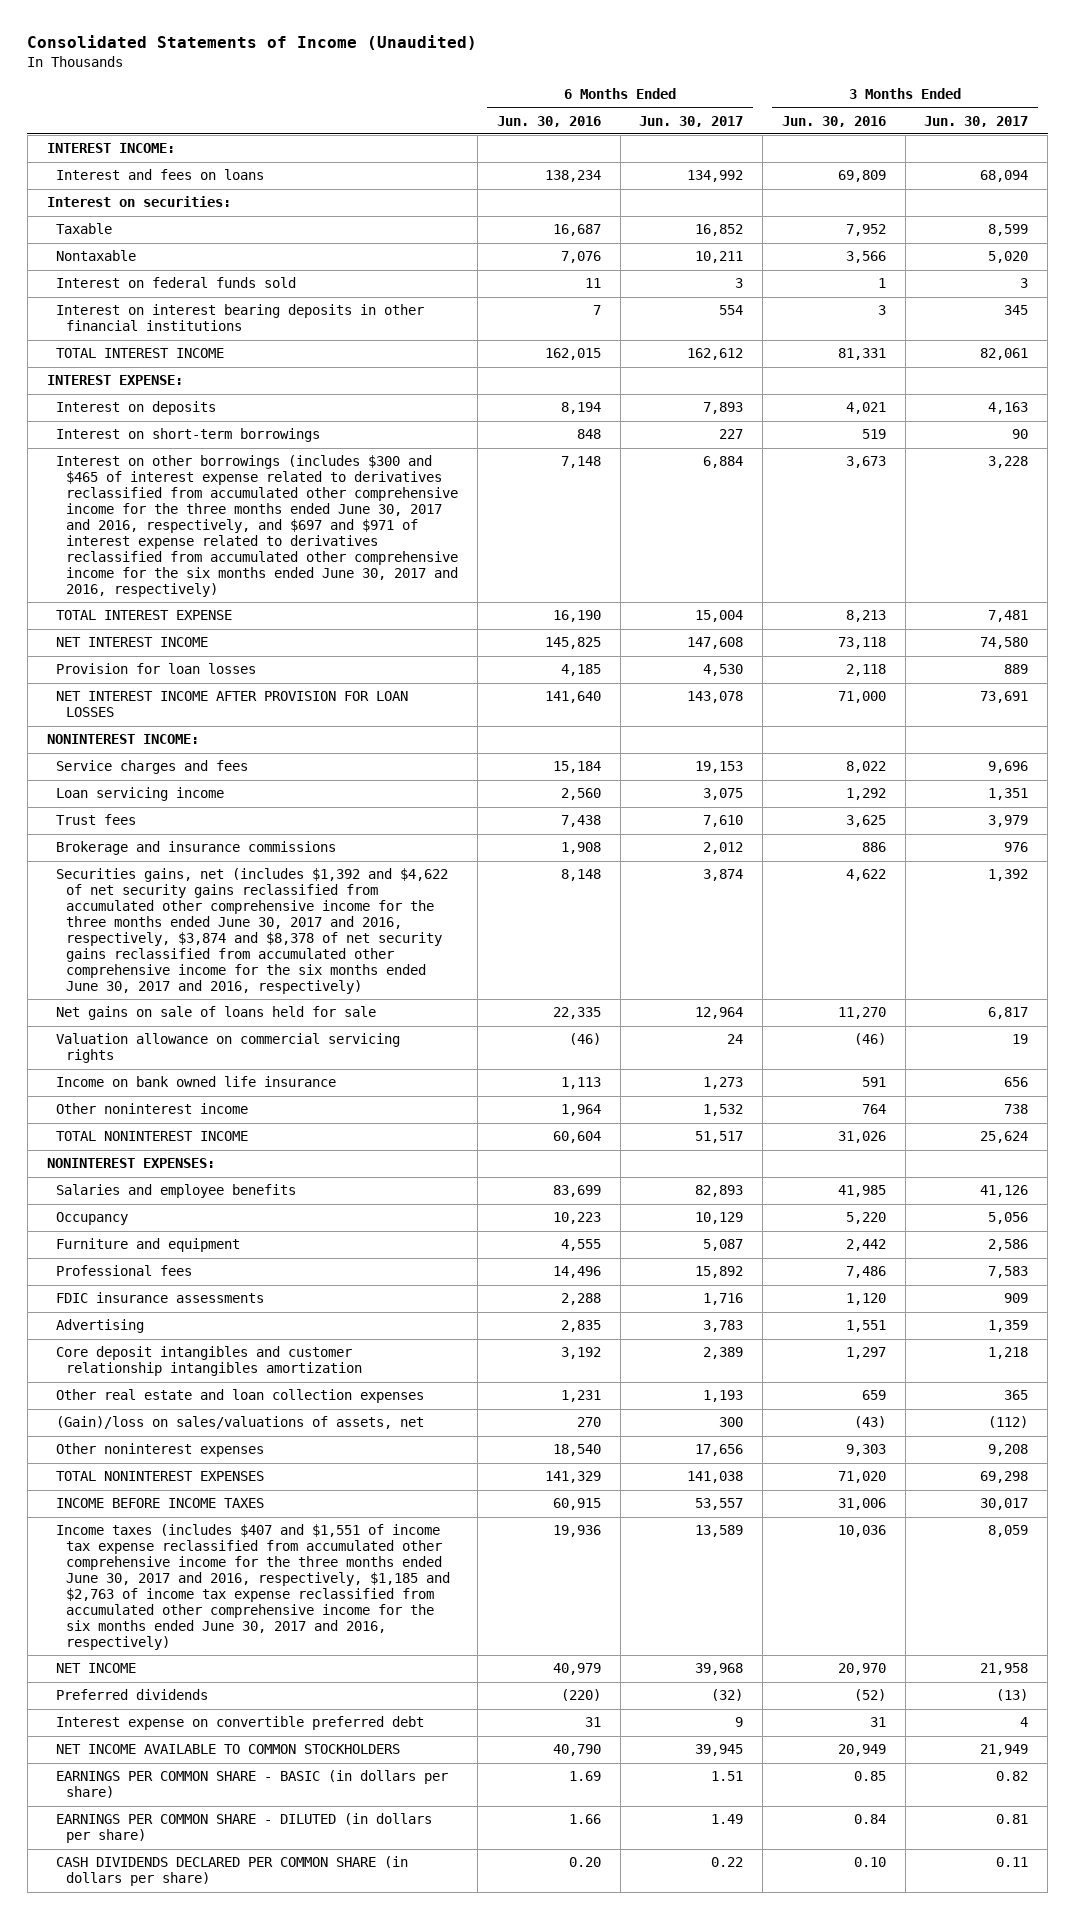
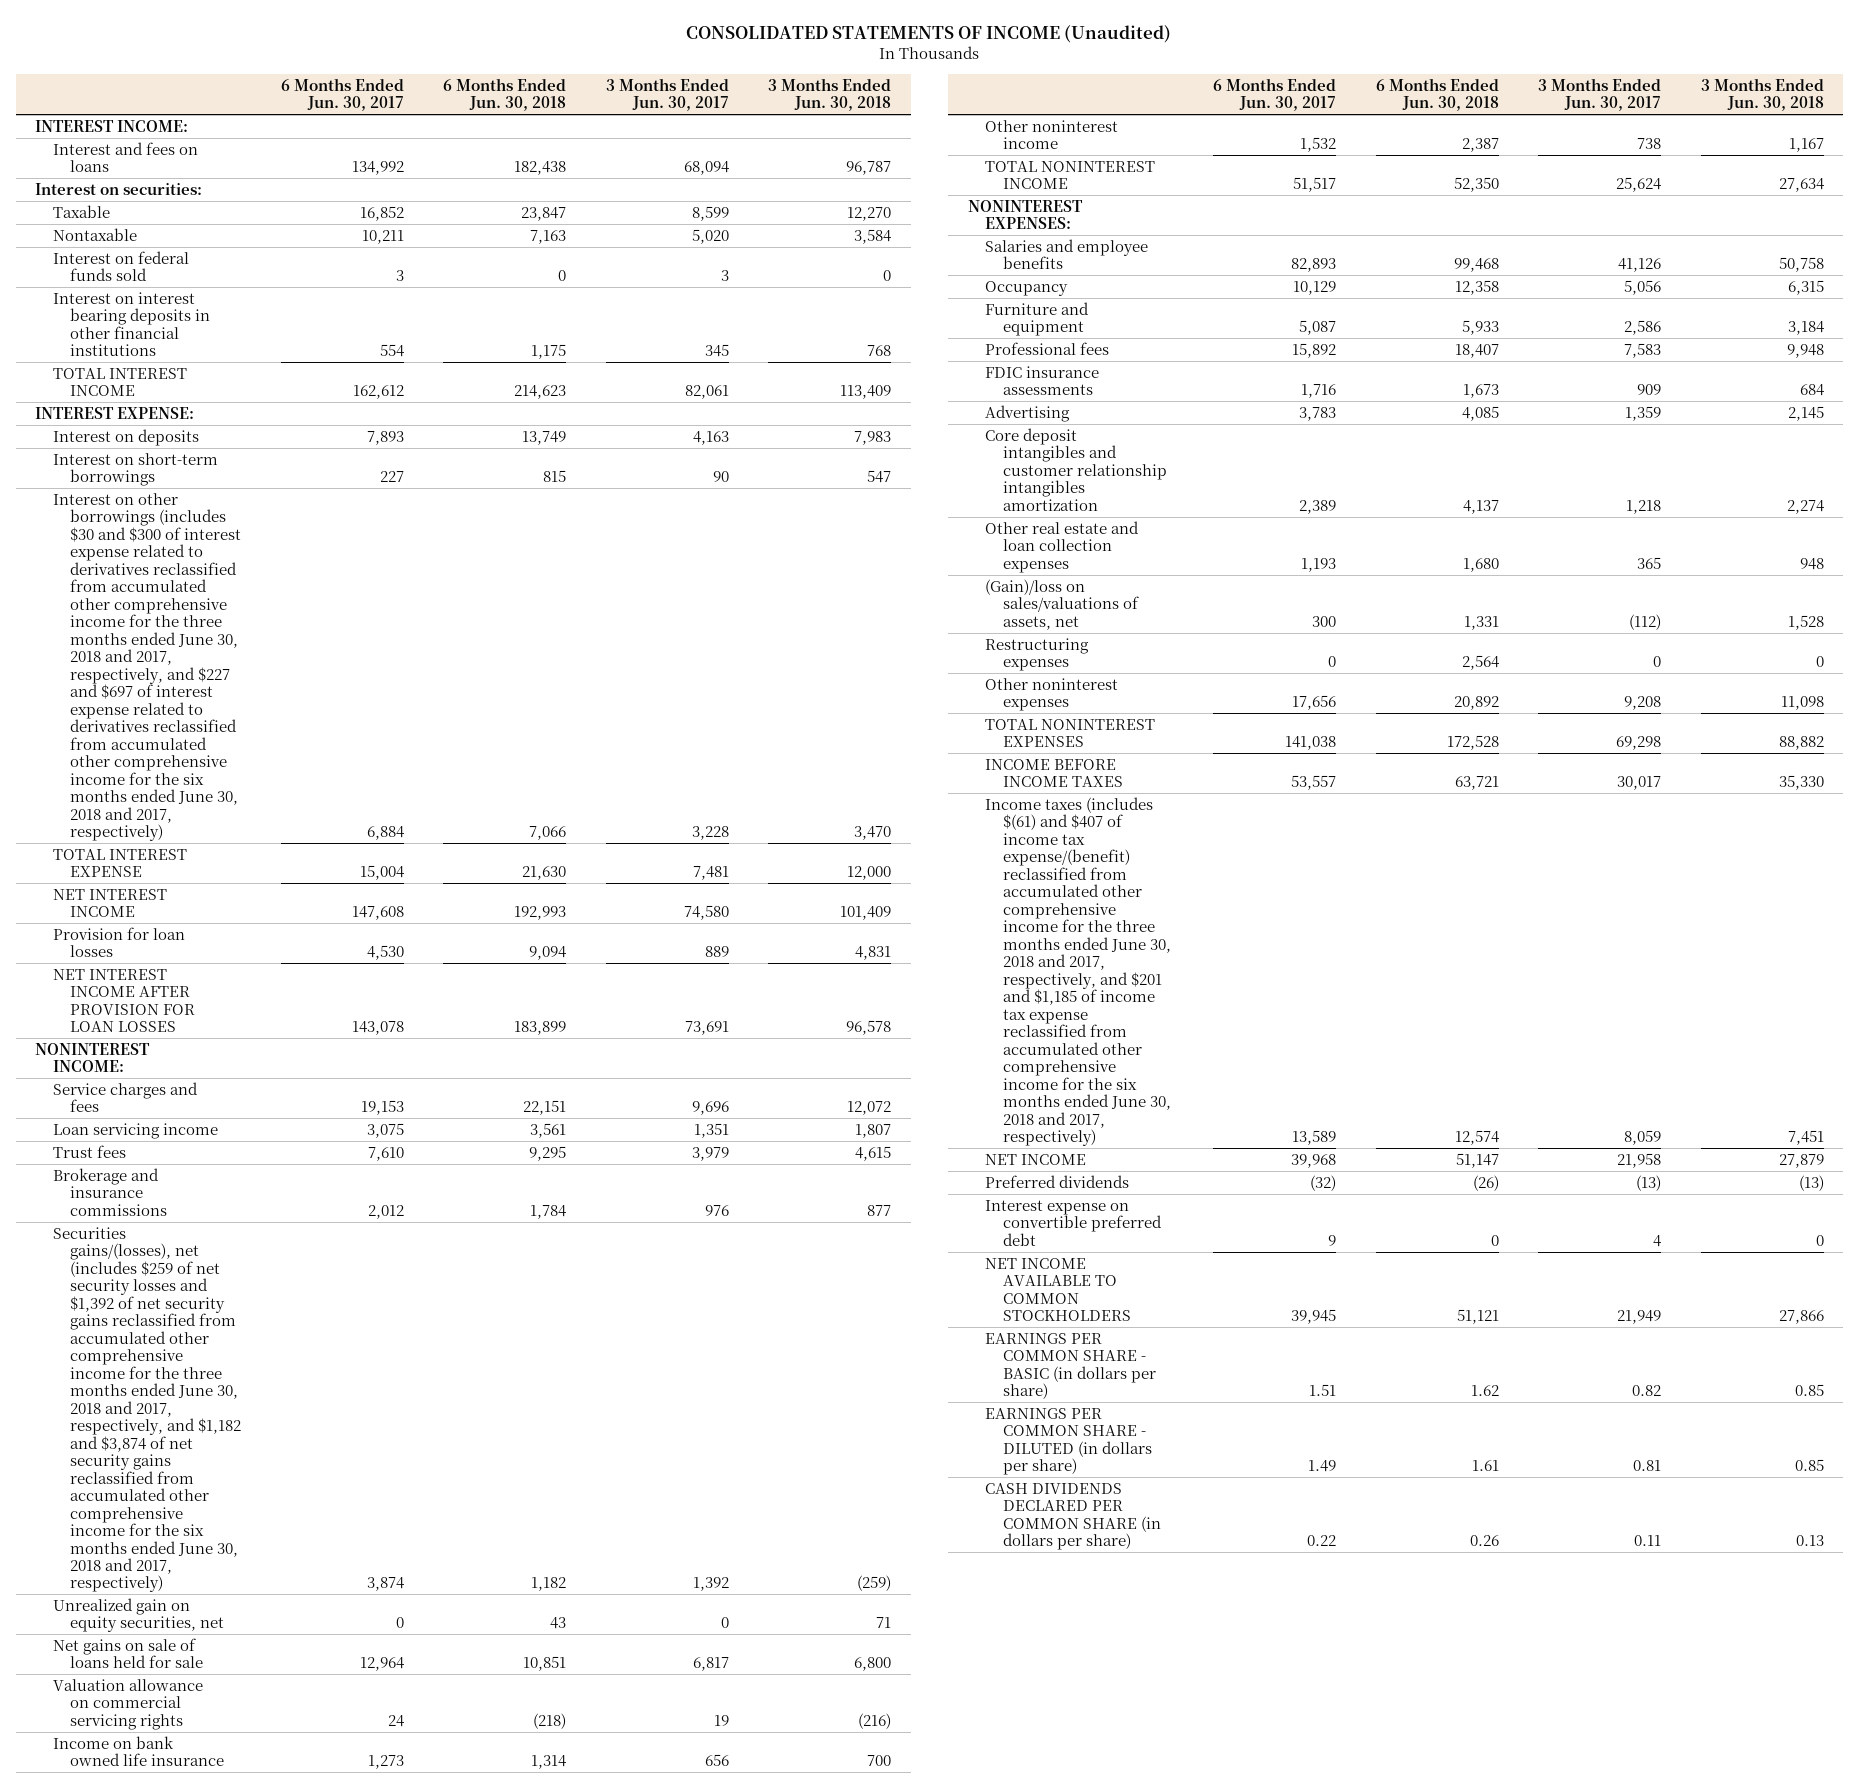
[27,35,478,51] Consolidated Statements of Income (Unaudited) -> [686,24,1172,43] CONSOLIDATED STATEMENTS OF INCOME (Unaudited)
[496,115,601,127] Jun. 30, 2016 -> none
[781,115,886,127] Jun. 30, 2016 -> none
none -> [443,77,567,112] 6 Months Ended Jun. 30, 2018
none -> [768,77,892,112] 3 Months Ended Jun. 30, 2018
[56,455,459,597] Interest on other borrowings (includes $300 and $465 of interest expense related to derivatives reclassified from accumulated other comprehensive income for the three months ended June 30, 2017 and 2016, respectively, and $697 and $971 of interest expense related to derivatives reclassified from accumulated other comprehensive income for the six months ended June 30, 2017 and 2016, respectively) -> [52,492,242,841] Interest on other borrowings (includes $30 and $300 of interest expense related to derivatives reclassified from accumulated other comprehensive income for the three months ended June 30, 2018 and 2017, respectively, and $227 and $697 of interest expense related to derivatives reclassified from accumulated other comprehensive income for the six months ended June 30, 2018 and 2017, respectively)
[56,868,449,994] Securities gains, net (includes $1,392 and $4,622 of net security gains reclassified from accumulated other comprehensive income for the three months ended June 30, 2017 and 2016, respectively, $3,874 and $8,378 of net security gains reclassified from accumulated other comprehensive income for the six months ended June 30, 2017 and 2016, respectively) -> [52,1226,242,1593] Securities gains/(losses), net (includes $259 of net security losses and $1,392 of net security gains reclassified from accumulated other comprehensive income for the three months ended June 30, 2018 and 2017, respectively, and $1,182 and $3,874 of net security gains reclassified from accumulated other comprehensive income for the six months ended June 30, 2018 and 2017, respectively)
none -> [52,1597,225,1633] Unrealized gain on equity securities, net
none -> [985,637,1090,672] Restructuring expenses
[56,1524,451,1650] Income taxes (includes $407 and $1,551 of income tax expense reclassified from accumulated other comprehensive income for the three months ended June 30, 2017 and 2016, respectively, $1,185 and $2,763 of income tax expense reclassified from accumulated other comprehensive income for the six months ended June 30, 2017 and 2016, respectively) -> [985,796,1171,1146] Income taxes (includes $(61) and $407 of income tax expense/(benefit) reclassified from accumulated other comprehensive income for the three months ended June 30, 2018 and 2017, respectively, and $201 and $1,185 of income tax expense reclassified from accumulated other comprehensive income for the six months ended June 30, 2018 and 2017, respectively)

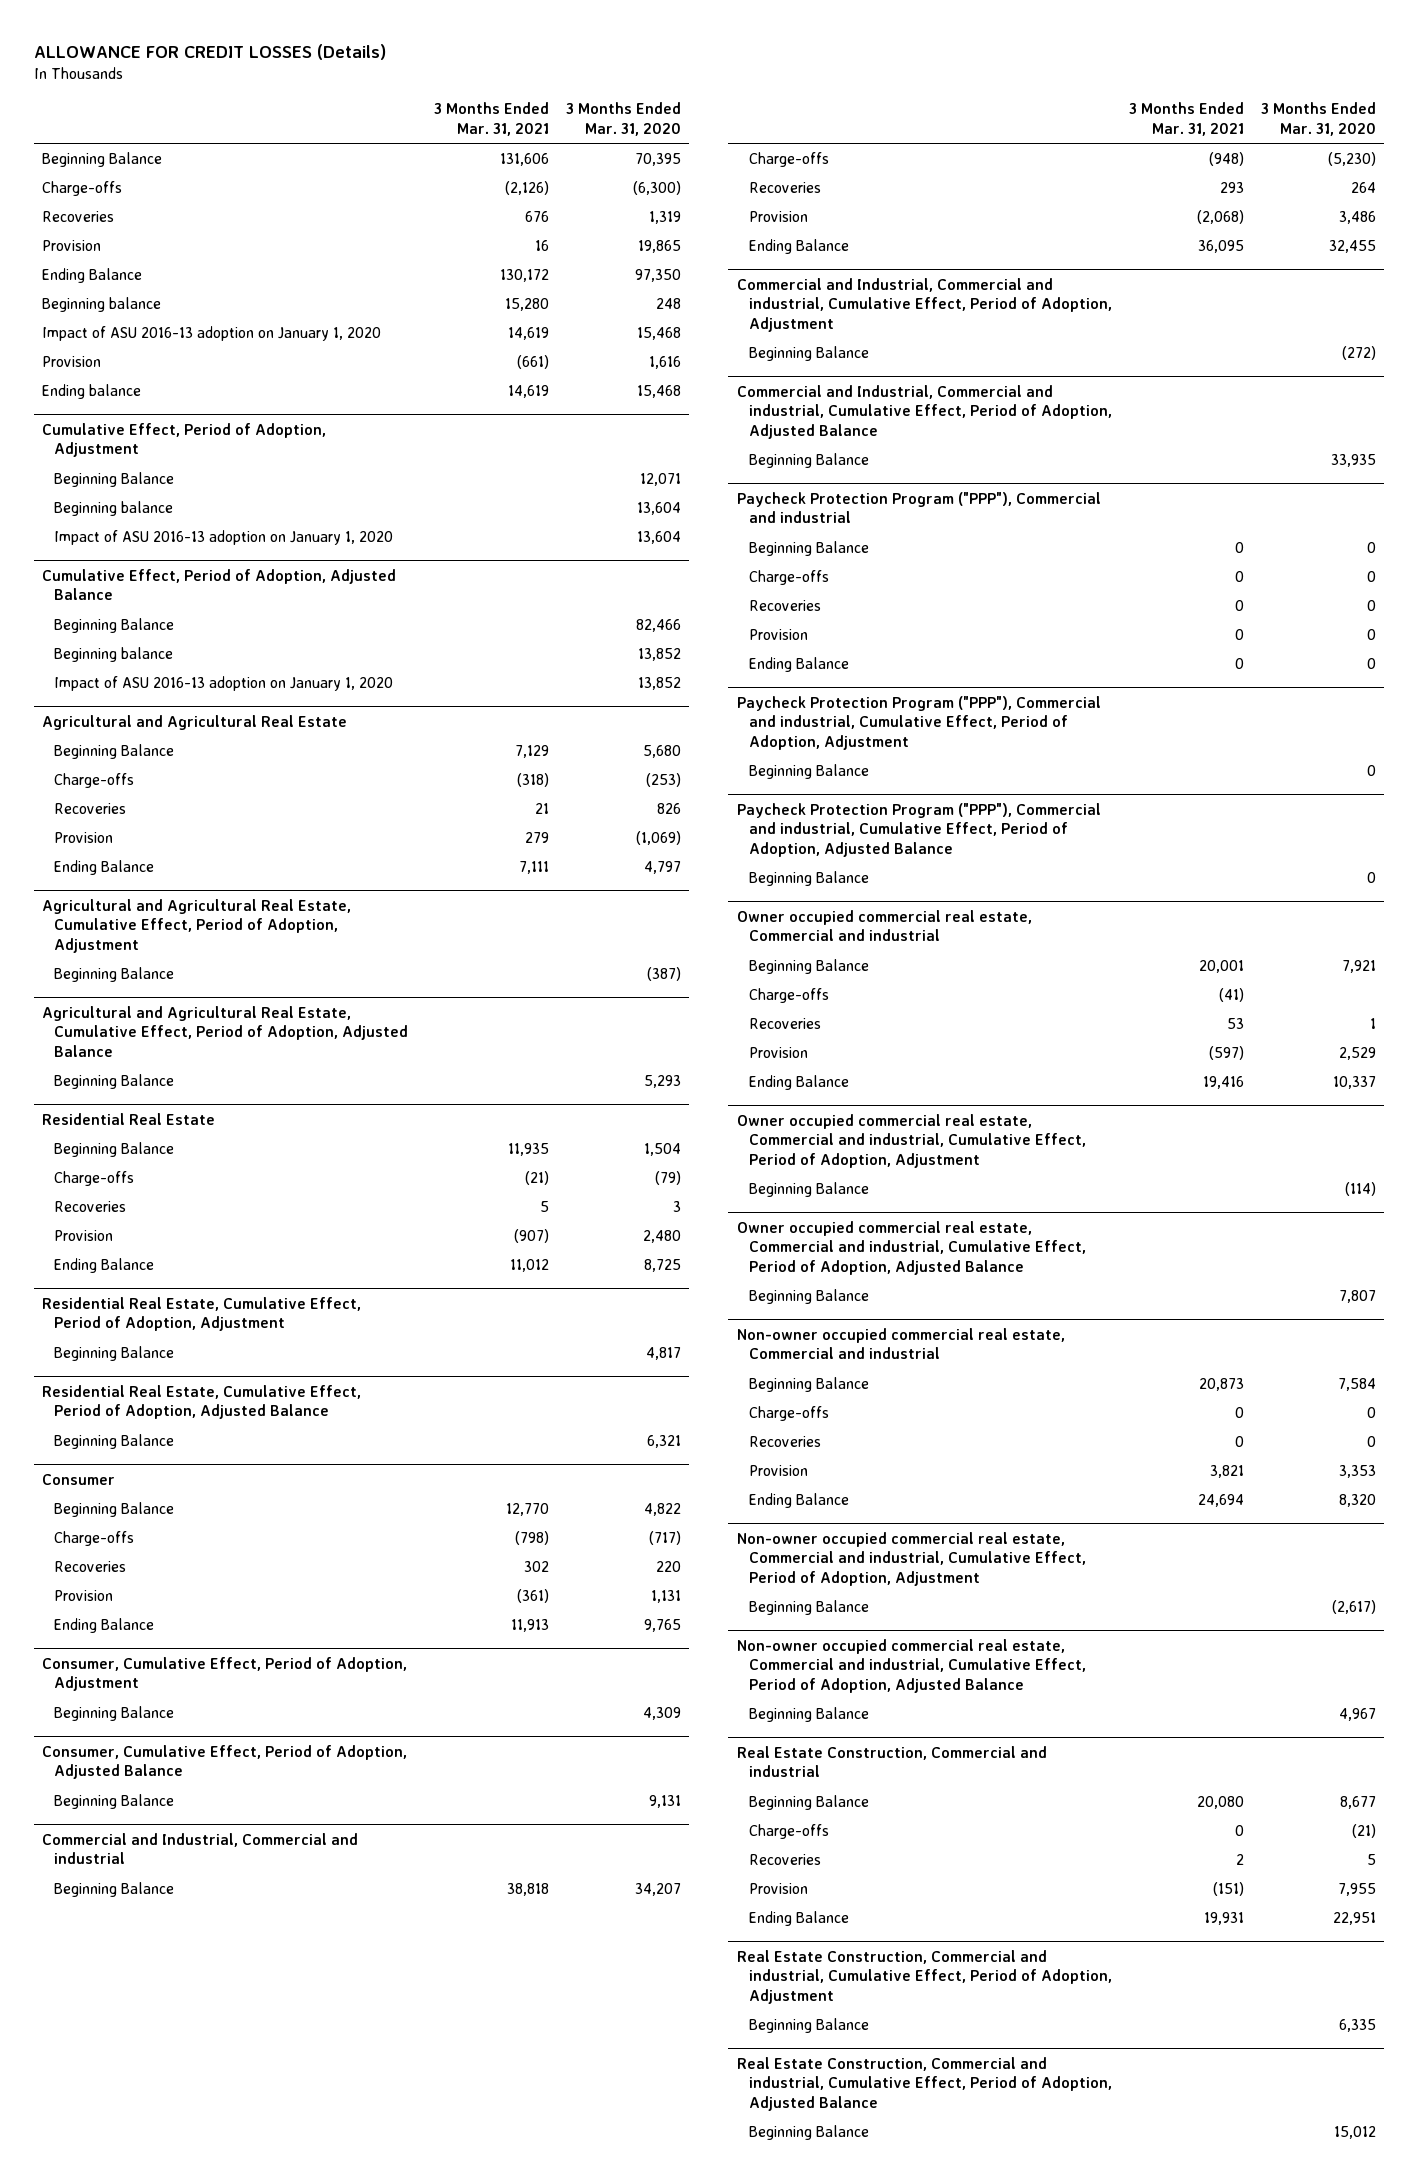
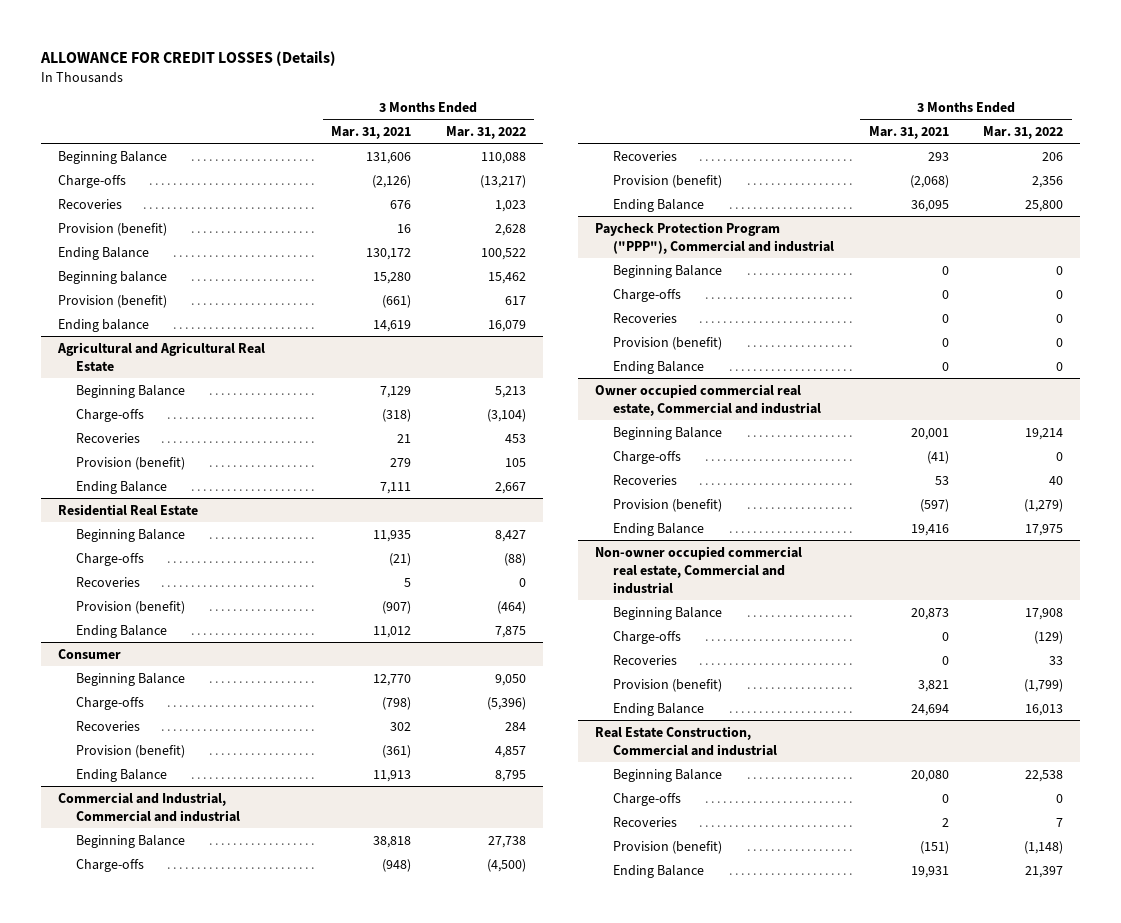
[565,102,681,137] 3 Months Ended Mar. 31, 2020 -> none
none -> [445,126,526,140] Mar. 31, 2022
[41,239,101,251] Provision -> [57,222,167,236] Provision (benefit)
[41,325,381,341] Impact of ASU 2016-13 adoption on January 1, 2020 -> none
[41,355,101,367] Provision -> [57,294,167,308] Provision (benefit)
[41,422,326,458] Cumulative Effect, Period of Adoption, Adjustment -> none
[54,471,175,487] Beginning Balance -> none
[54,500,174,516] Beginning balance -> none
[54,529,394,545] Impact of ASU 2016-13 adoption on January 1, 2020 -> none
[41,568,396,601] Cumulative Effect, Period of Adoption, Adjusted Balance -> none
[54,617,175,633] Beginning Balance -> none
[54,646,174,662] Beginning balance -> none
[54,675,394,691] Impact of ASU 2016-13 adoption on January 1, 2020 -> none
[54,831,114,843] Provision -> [75,456,185,470] Provision (benefit)
[41,898,351,954] Agricultural and Agricultural Real Estate, Cumulative Effect, Period of Adoption, Adjustment -> none
[54,966,175,982] Beginning Balance -> none
[41,1005,409,1058] Agricultural and Agricultural Real Estate, Cumulative Effect, Period of Adoption, Adjusted Balance -> none
[54,1073,175,1089] Beginning Balance -> none
[54,1229,114,1241] Provision -> [75,600,185,614] Provision (benefit)
[41,1296,361,1332] Residential Real Estate, Cumulative Effect, Period of Adoption, Adjustment -> none
[54,1345,175,1361] Beginning Balance -> none
[41,1384,361,1420] Residential Real Estate, Cumulative Effect, Period of Adoption, Adjusted Balance -> none
[54,1433,175,1449] Beginning Balance -> none
[54,1589,114,1601] Provision -> [75,744,185,758] Provision (benefit)
[41,1656,407,1692] Consumer, Cumulative Effect, Period of Adoption, Adjustment -> none
[54,1705,175,1721] Beginning Balance -> none
[41,1744,407,1780] Consumer, Cumulative Effect, Period of Adoption, Adjusted Balance -> none
[54,1793,175,1809] Beginning Balance -> none
[749,210,809,222] Provision -> [613,174,723,188] Provision (benefit)
[736,277,1113,333] Commercial and Industrial, Commercial and industrial, Cumulative Effect, Period of Adoption, Adjustment -> none
[749,345,870,361] Beginning Balance -> none
[736,384,1113,440] Commercial and Industrial, Commercial and industrial, Cumulative Effect, Period of Adoption, Adjusted Balance -> none
[749,452,870,468] Beginning Balance -> none
[749,628,809,640] Provision -> [613,336,723,350] Provision (benefit)
[736,695,1101,751] Paycheck Protection Program ("PPP"), Commercial and industrial, Cumulative Effect, Period of Adoption, Adjustment -> none
[749,763,870,779] Beginning Balance -> none
[736,802,1101,858] Paycheck Protection Program ("PPP"), Commercial and industrial, Cumulative Effect, Period of Adoption, Adjusted Balance -> none
[749,870,870,886] Beginning Balance -> none
[749,1046,809,1058] Provision -> [613,498,723,512] Provision (benefit)
[736,1113,1087,1169] Owner occupied commercial real estate, Commercial and industrial, Cumulative Effect, Period of Adoption, Adjustment -> none
[749,1181,870,1197] Beginning Balance -> none
[736,1220,1087,1276] Owner occupied commercial real estate, Commercial and industrial, Cumulative Effect, Period of Adoption, Adjusted Balance -> none
[749,1288,870,1304] Beginning Balance -> none
[749,1464,809,1476] Provision -> [613,678,723,692] Provision (benefit)
[736,1531,1087,1587] Non-owner occupied commercial real estate, Commercial and industrial, Cumulative Effect, Period of Adoption, Adjustment -> none
[749,1599,870,1615] Beginning Balance -> none
[736,1638,1087,1694] Non-owner occupied commercial real estate, Commercial and industrial, Cumulative Effect, Period of Adoption, Adjusted Balance -> none
[749,1706,870,1722] Beginning Balance -> none
[749,1882,809,1894] Provision -> [613,840,723,854] Provision (benefit)
[736,1949,1113,2005] Real Estate Construction, Commercial and industrial, Cumulative Effect, Period of Adoption, Adjustment -> none
[749,2017,870,2033] Beginning Balance -> none
[736,2056,1113,2112] Real Estate Construction, Commercial and industrial, Cumulative Effect, Period of Adoption, Adjusted Balance -> none
[749,2124,870,2140] Beginning Balance -> none

